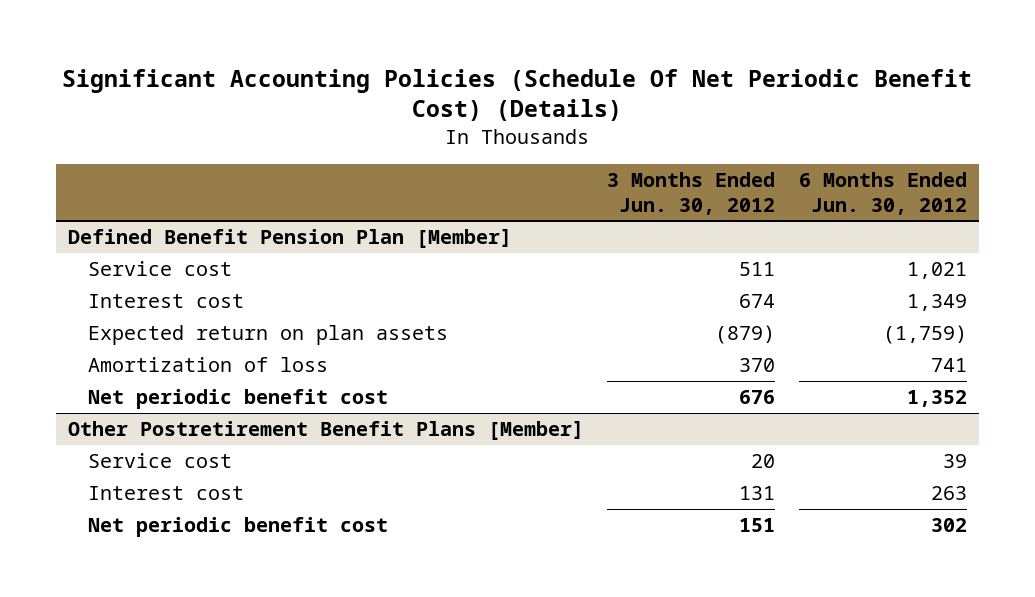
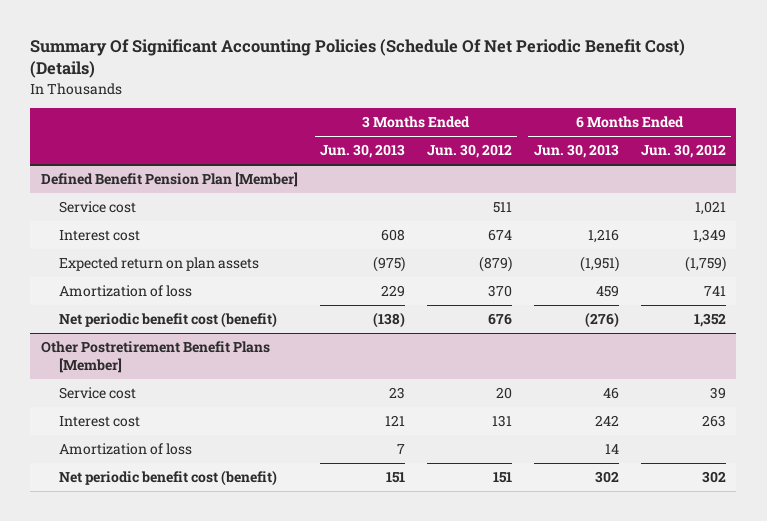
[62,68,973,122] Significant Accounting Policies (Schedule Of Net Periodic Benefit Cost) (Details) -> [30,39,686,79] Summary Of Significant Accounting Policies (Schedule Of Net Periodic Benefit Cost) (Details)
none -> [320,144,406,159] Jun. 30, 2013
none -> [533,144,619,159] Jun. 30, 2013
[87,388,388,409] Net periodic benefit cost -> [58,312,277,329] Net periodic benefit cost (benefit)
none -> [58,443,192,456] Amortization of loss
[87,516,388,537] Net periodic benefit cost -> [58,470,277,487] Net periodic benefit cost (benefit)

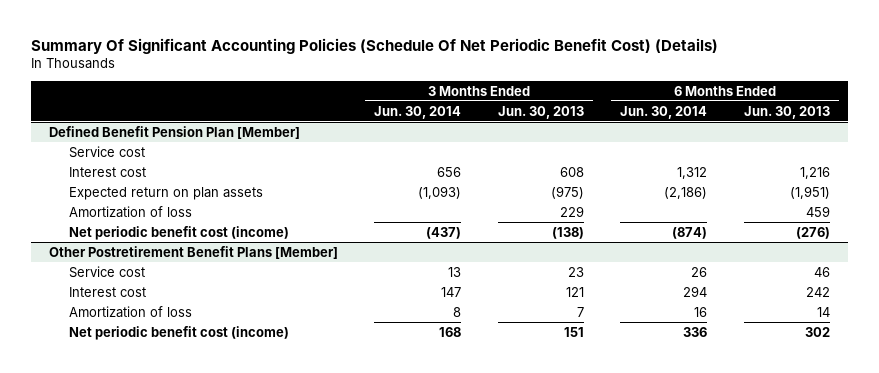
[426,144,512,159] Jun. 30, 2012 -> none
[640,144,726,159] Jun. 30, 2012 -> none
none -> [374,105,462,119] Jun. 30, 2014
none -> [620,105,708,119] Jun. 30, 2014
[58,312,277,329] Net periodic benefit cost (benefit) -> [68,225,289,240] Net periodic benefit cost (income)
[58,470,277,487] Net periodic benefit cost (benefit) -> [68,325,289,340] Net periodic benefit cost (income)

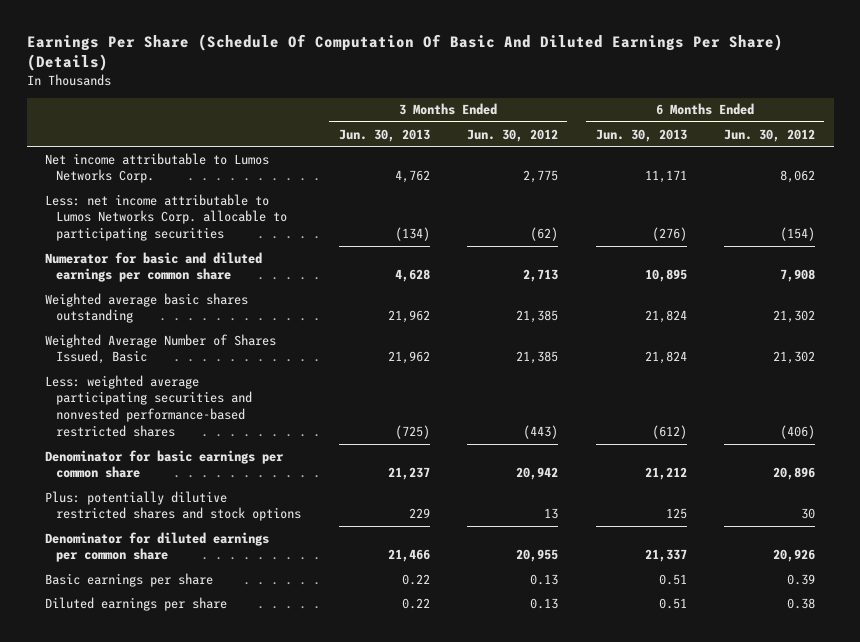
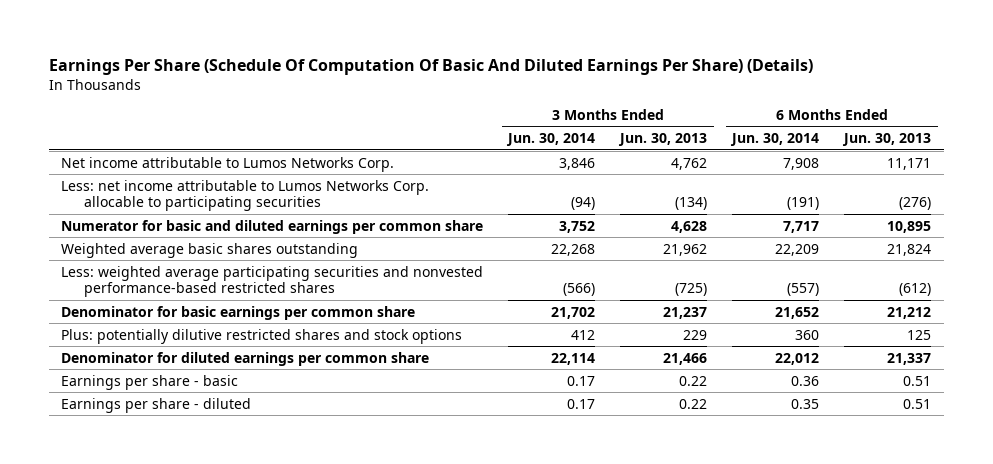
[467,128,559,142] Jun. 30, 2012 -> none
[724,128,816,142] Jun. 30, 2012 -> none
none -> [506,133,596,147] Jun. 30, 2014
none -> [730,133,820,147] Jun. 30, 2014
[45,333,277,365] Weighted Average Number of Shares Issued, Basic -> none
[45,572,214,587] Basic earnings per share -> [61,374,239,390] Earnings per share - basic
[45,596,228,611] Diluted earnings per share -> [61,397,252,413] Earnings per share - diluted

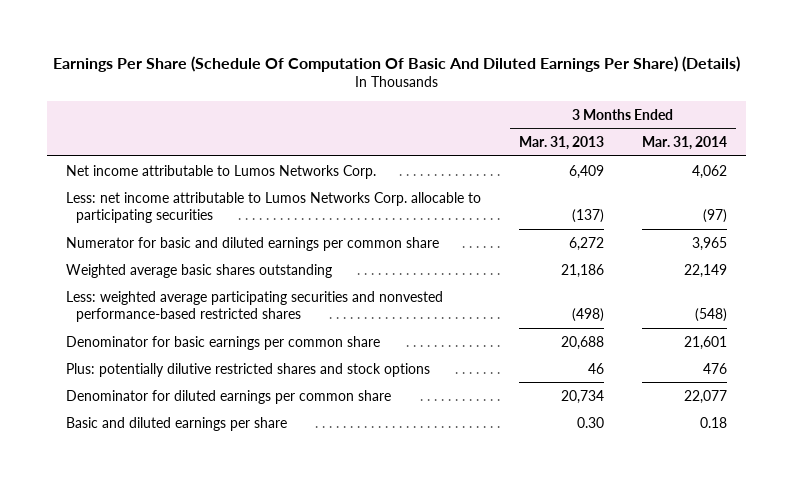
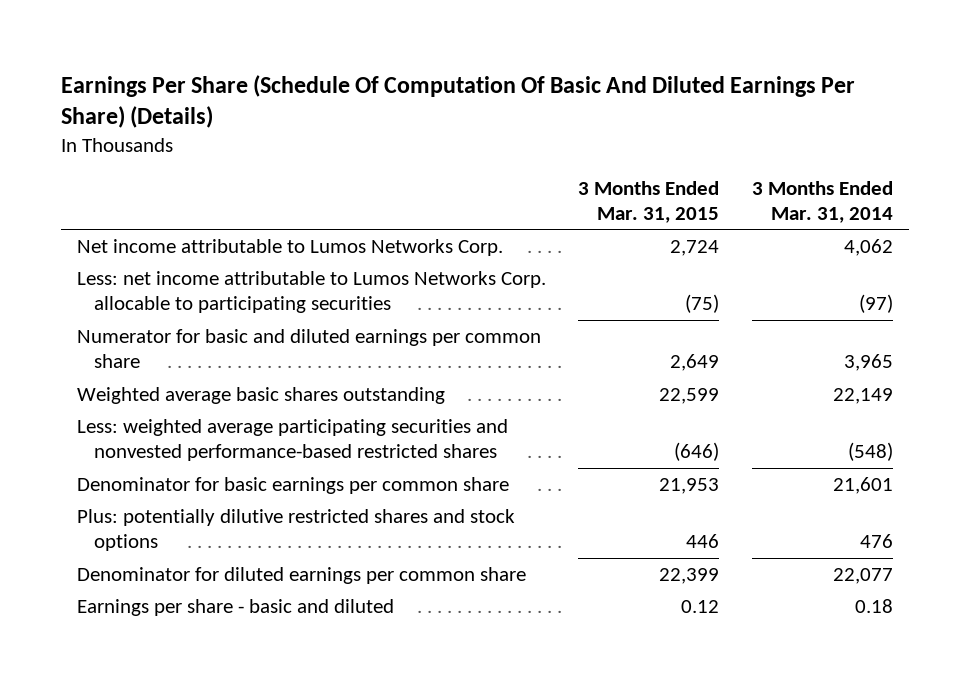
[519,136,605,151] Mar. 31, 2013 -> none
none -> [578,180,720,223] 3 Months Ended Mar. 31, 2015
[66,416,288,431] Basic and diluted earnings per share -> [77,598,395,616] Earnings per share - basic and diluted

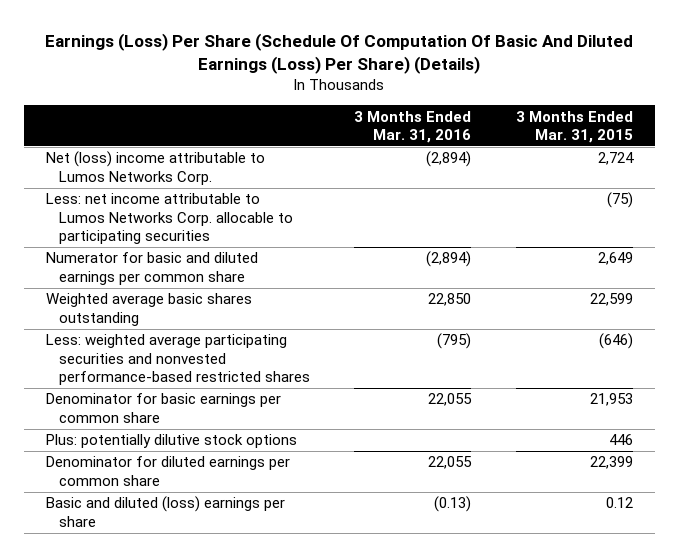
[61,74,856,129] Earnings Per Share (Schedule Of Computation Of Basic And Diluted Earnings Per Share) (Details) -> [45,32,634,75] Earnings (Loss) Per Share (Schedule Of Computation Of Basic And Diluted Earnings (Loss) Per Share) (Details)
[751,180,893,223] 3 Months Ended Mar. 31, 2014 -> none
none -> [354,110,472,144] 3 Months Ended Mar. 31, 2016
[77,238,504,256] Net income attributable to Lumos Networks Corp. -> [45,151,265,185] Net (loss) income attributable to Lumos Networks Corp.
[77,508,516,552] Plus: potentially dilutive restricted shares and stock options -> [45,434,297,449] Plus: potentially dilutive stock options
[77,598,395,616] Earnings per share - basic and diluted -> [45,496,285,527] Basic and diluted (loss) earnings per share

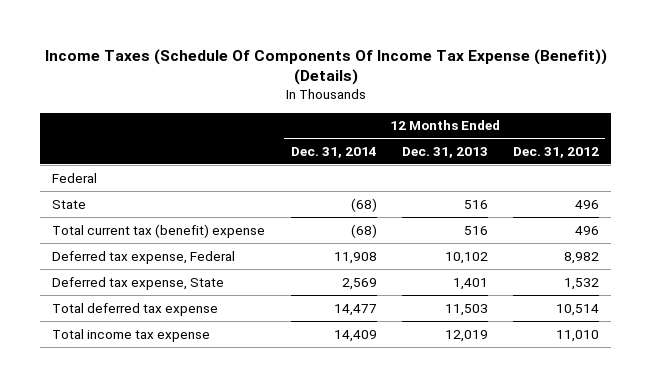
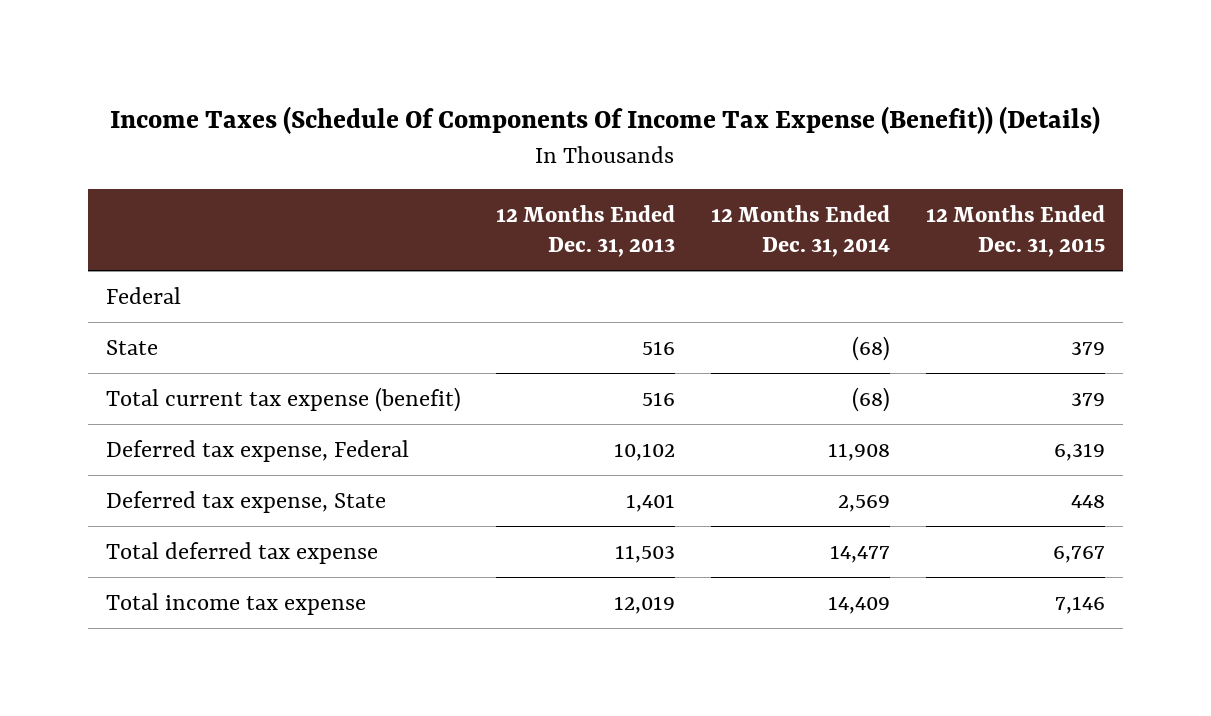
[512,146,599,158] Dec. 31, 2012 -> none
none -> [925,204,1105,258] 12 Months Ended Dec. 31, 2015
[52,223,266,238] Total current tax (benefit) expense -> [105,386,461,412] Total current tax expense (benefit)

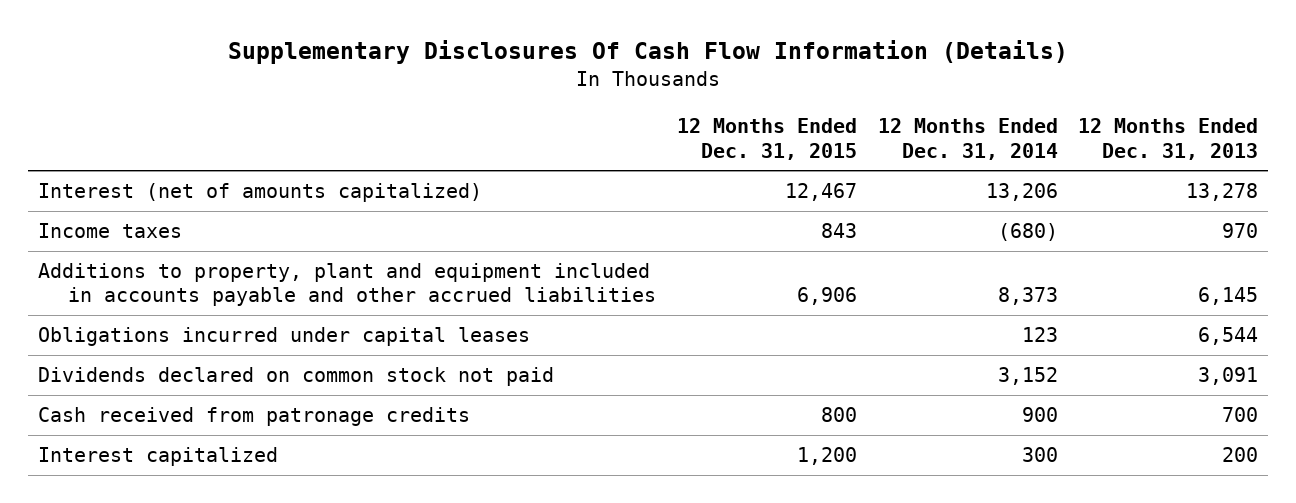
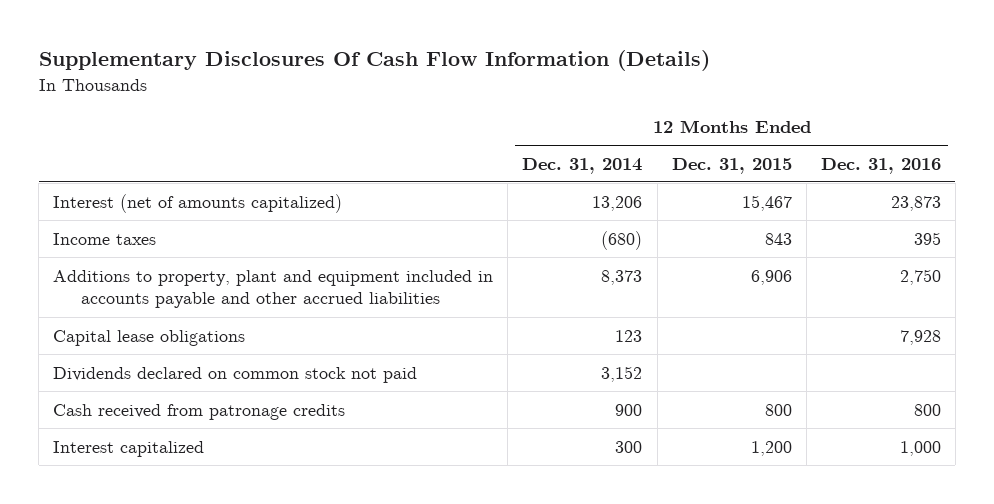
[1078,118,1259,160] 12 Months Ended Dec. 31, 2013 -> none
none -> [820,157,941,174] Dec. 31, 2016
[785,183,858,202] 12,467 -> [741,194,792,211] 15,467
[37,327,530,347] Obligations incurred under capital leases -> [53,329,246,346] Capital lease obligations

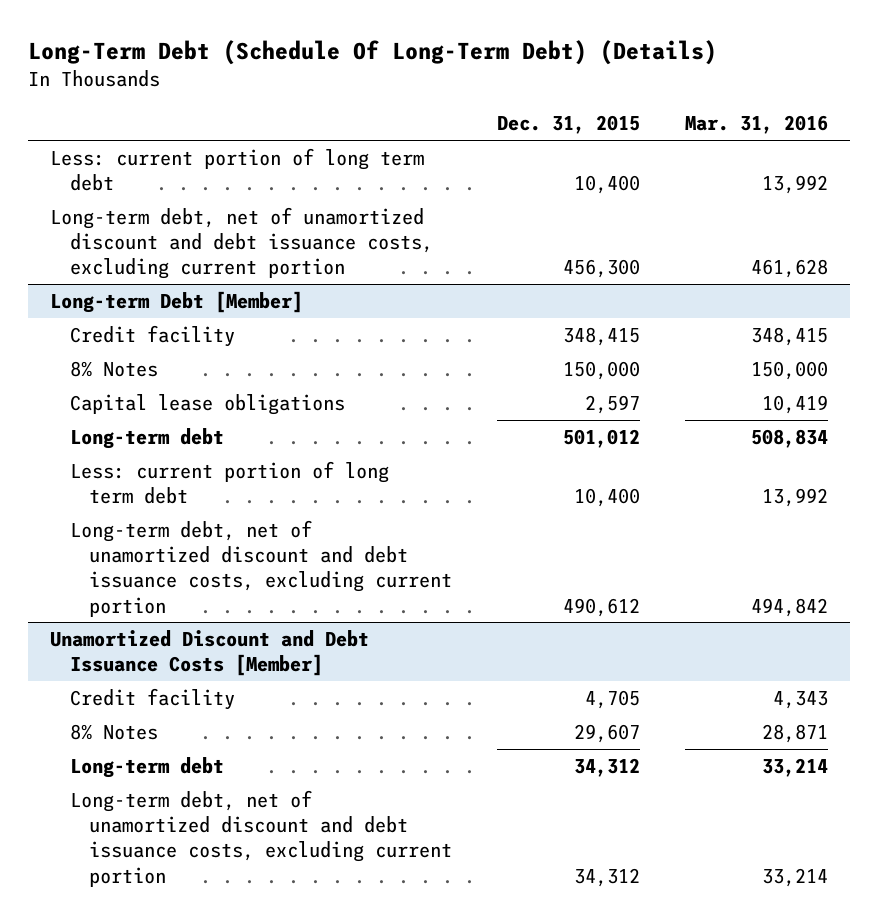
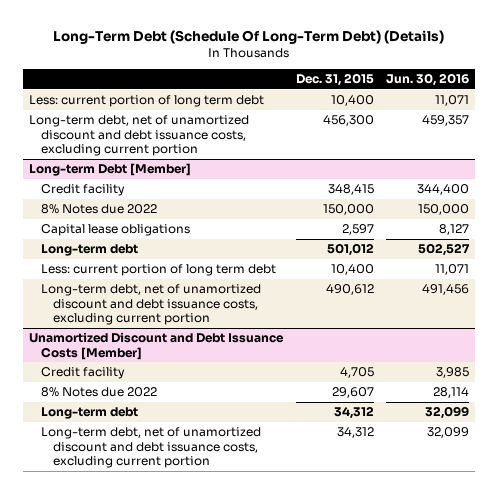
[684,115,828,135] Mar. 31, 2016 -> none
none -> [385,73,469,87] Jun. 30, 2016
[69,360,158,377] 8% Notes -> [41,204,158,215] 8% Notes due 2022
[69,723,158,740] 8% Notes -> [41,387,158,398] 8% Notes due 2022

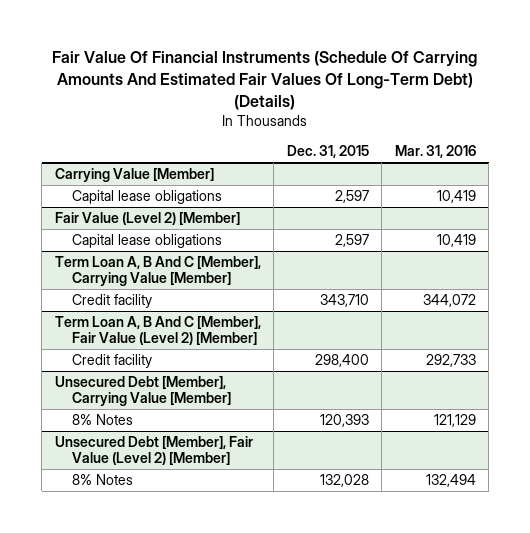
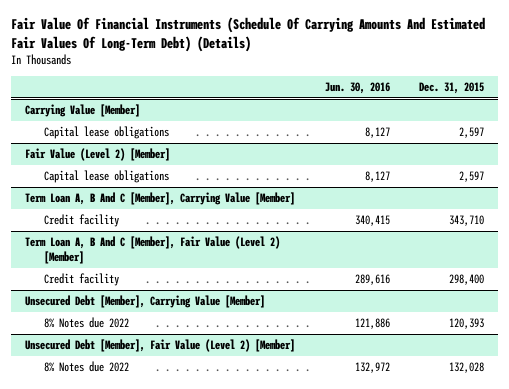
[394,145,476,159] Mar. 31, 2016 -> none
none -> [324,82,390,95] Jun. 30, 2016
[71,414,133,426] 8% Notes -> [43,317,129,329] 8% Notes due 2022
[71,474,133,486] 8% Notes -> [43,361,129,373] 8% Notes due 2022

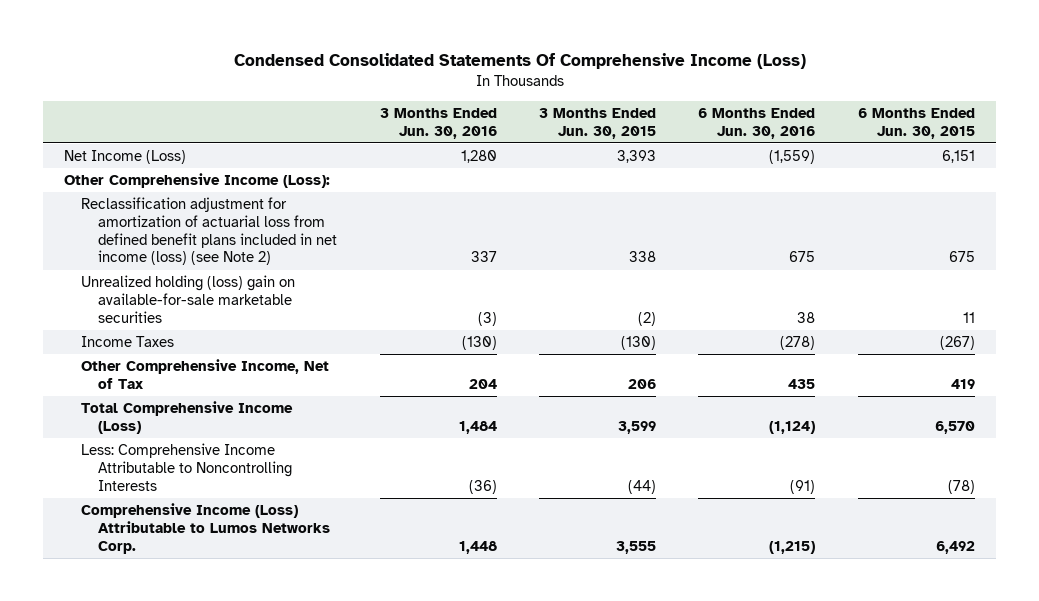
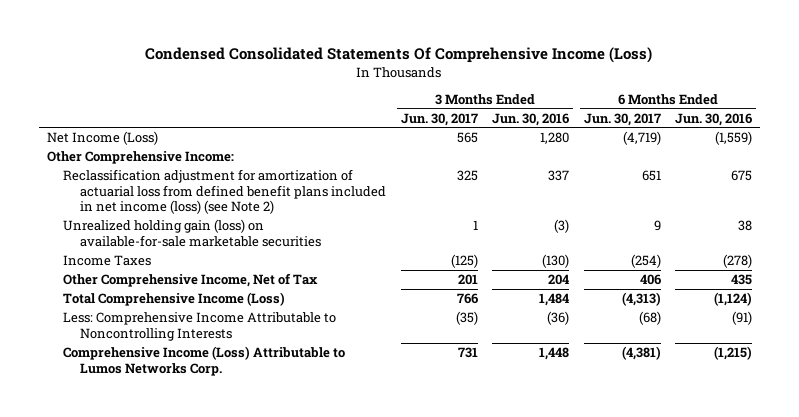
[539,107,657,139] 3 Months Ended Jun. 30, 2015 -> none
[857,107,975,139] 6 Months Ended Jun. 30, 2015 -> none
none -> [400,112,478,126] Jun. 30, 2017
none -> [583,112,661,126] Jun. 30, 2017
[64,173,331,189] Other Comprehensive Income (Loss): -> [46,151,234,165] Other Comprehensive Income:
[81,275,296,323] Unrealized holding (loss) gain on available-for-sale marketable securities -> [63,219,322,247] Unrealized holding gain (loss) on available-for-sale marketable securities

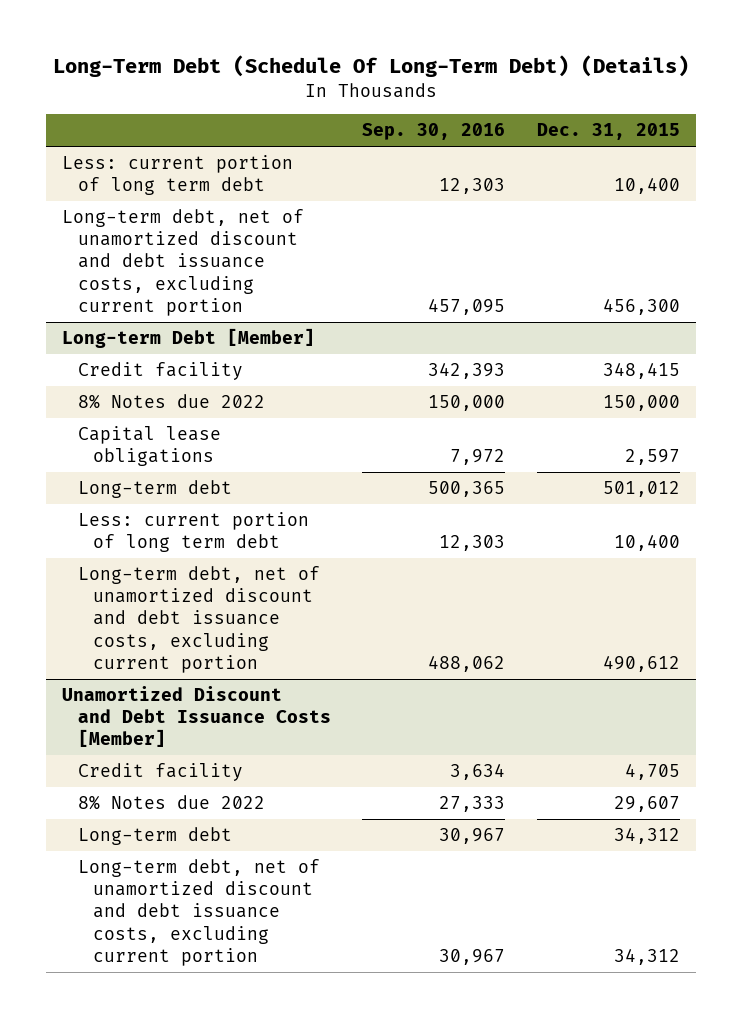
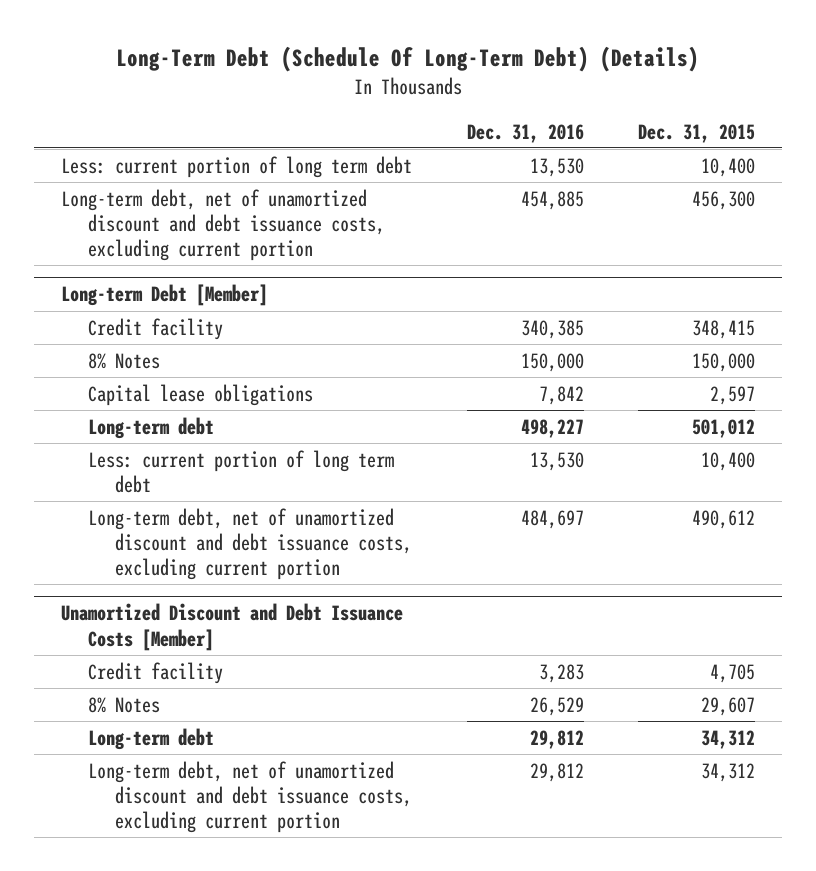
[362,123,506,141] Sep. 30, 2016 -> none
none -> [466,123,584,143] Dec. 31, 2016
[77,394,265,410] 8% Notes due 2022 -> [88,352,161,369] 8% Notes
[77,795,265,811] 8% Notes due 2022 -> [88,696,161,713] 8% Notes

